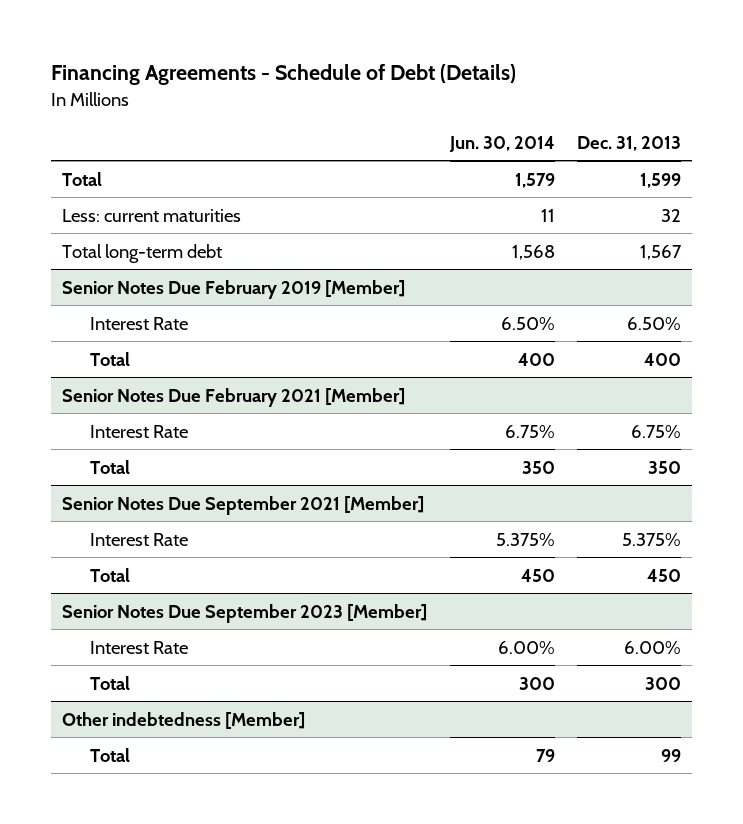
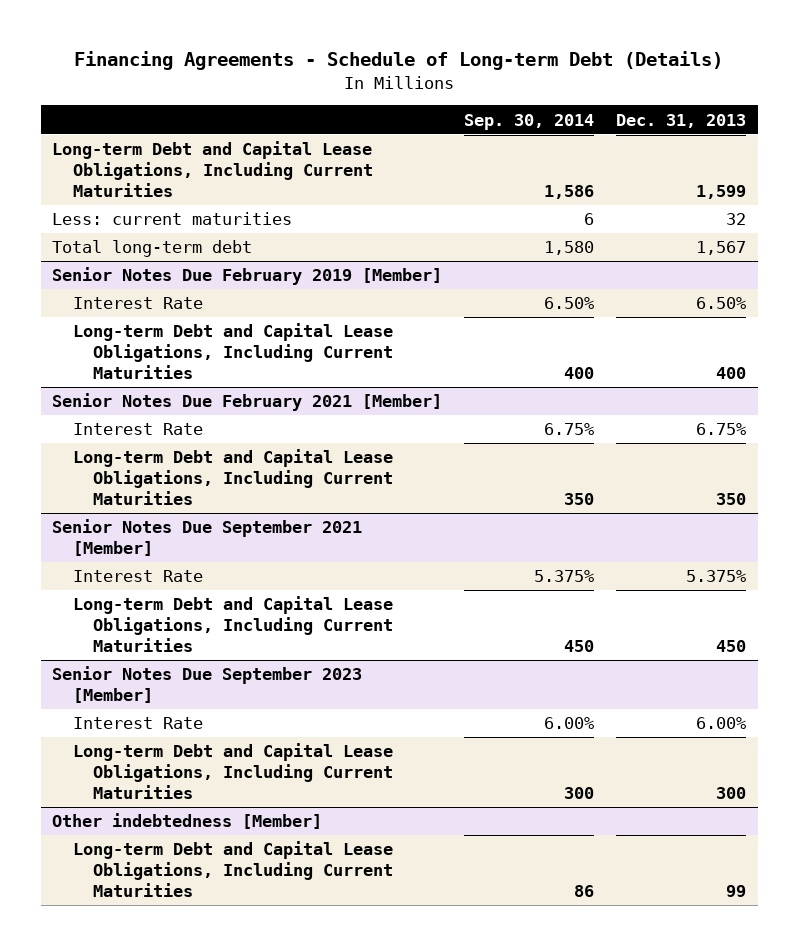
[51,64,517,86] Financing Agreements - Schedule of Debt (Details) -> [74,51,724,71] Financing Agreements - Schedule of Long-term Debt (Details)
[448,135,555,152] Jun. 30, 2014 -> none
none -> [464,113,595,130] Sep. 30, 2014
[62,171,103,186] Total -> [51,141,373,197] Long-term Debt and Capital Lease Obligations, Including Current Maturities
[90,351,131,366] Total -> none
none -> [72,323,394,379] Long-term Debt and Capital Lease Obligations, Including Current Maturities
[90,459,131,474] Total -> none
none -> [72,449,394,505] Long-term Debt and Capital Lease Obligations, Including Current Maturities
[90,567,131,582] Total -> none
none -> [72,596,394,652] Long-term Debt and Capital Lease Obligations, Including Current Maturities
[90,675,131,690] Total -> none
none -> [72,743,394,799] Long-term Debt and Capital Lease Obligations, Including Current Maturities
[90,747,131,762] Total -> none
none -> [72,841,394,897] Long-term Debt and Capital Lease Obligations, Including Current Maturities

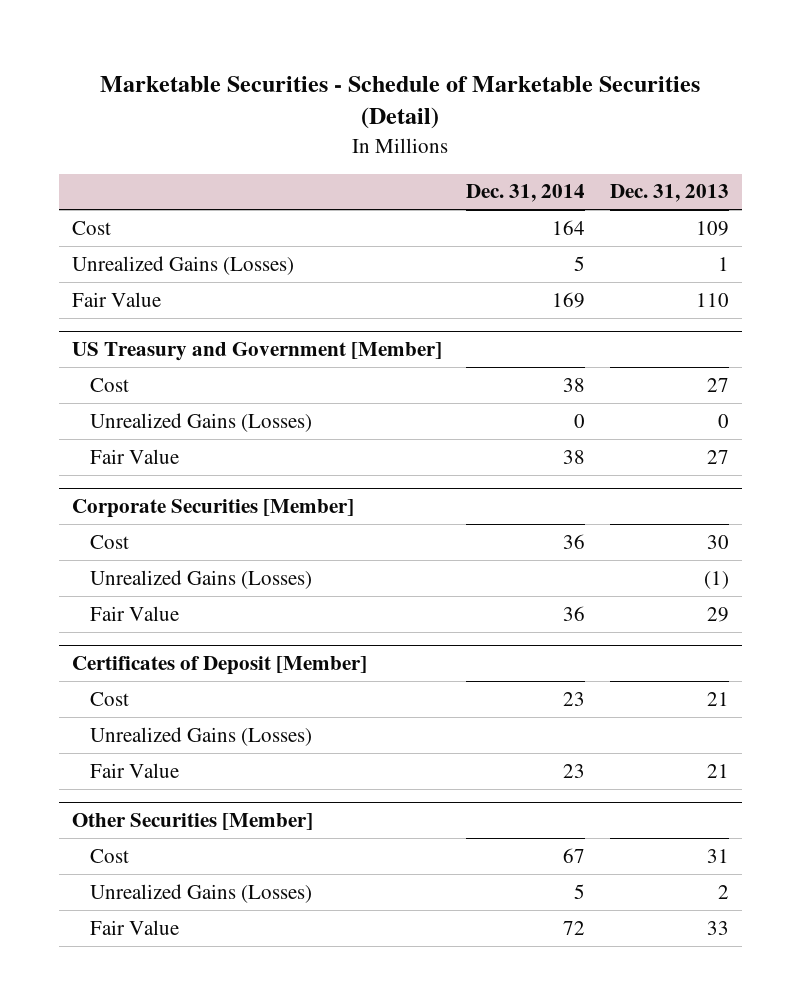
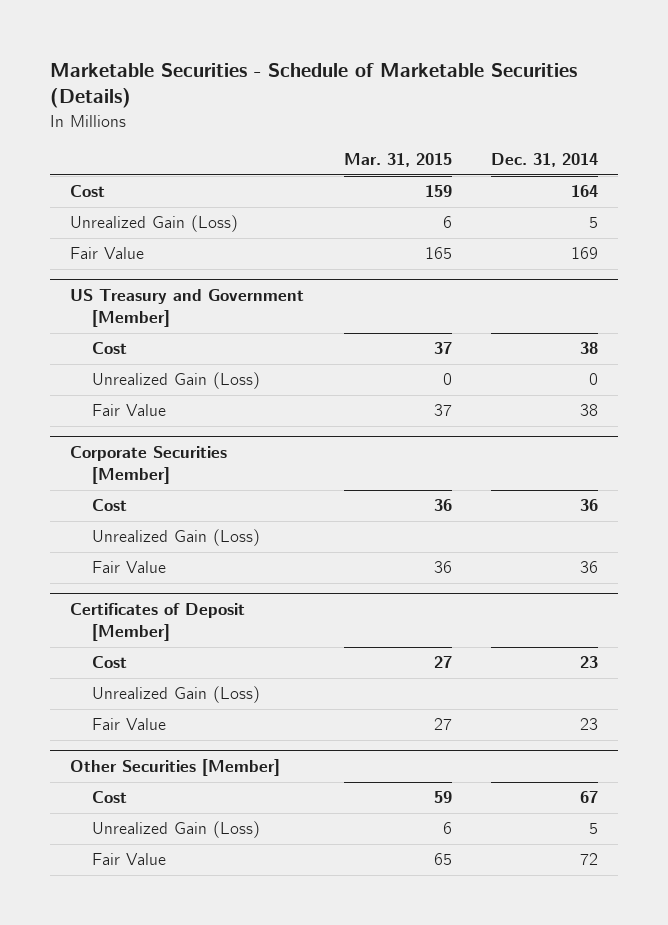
[100,75,701,130] Marketable Securities - Schedule of Marketable Securities (Detail) -> [50,62,578,109] Marketable Securities - Schedule of Marketable Securities (Details)
[610,184,730,203] Dec. 31, 2013 -> none
none -> [343,153,452,168] Mar. 31, 2015
[71,255,294,275] Unrealized Gains (Losses) -> [69,215,238,233] Unrealized Gain (Loss)
[90,412,313,432] Unrealized Gains (Losses) -> [92,372,261,390] Unrealized Gain (Loss)
[90,569,313,589] Unrealized Gains (Losses) -> [92,529,261,547] Unrealized Gain (Loss)
[90,726,313,746] Unrealized Gains (Losses) -> [92,686,261,704] Unrealized Gain (Loss)
[90,883,313,903] Unrealized Gains (Losses) -> [92,821,261,839] Unrealized Gain (Loss)

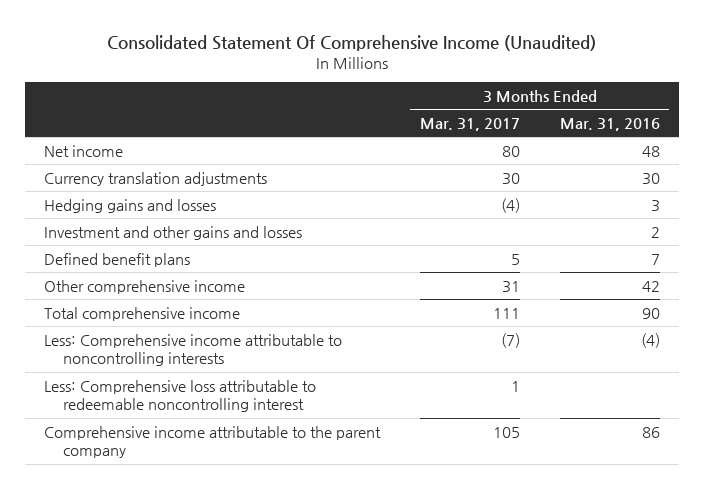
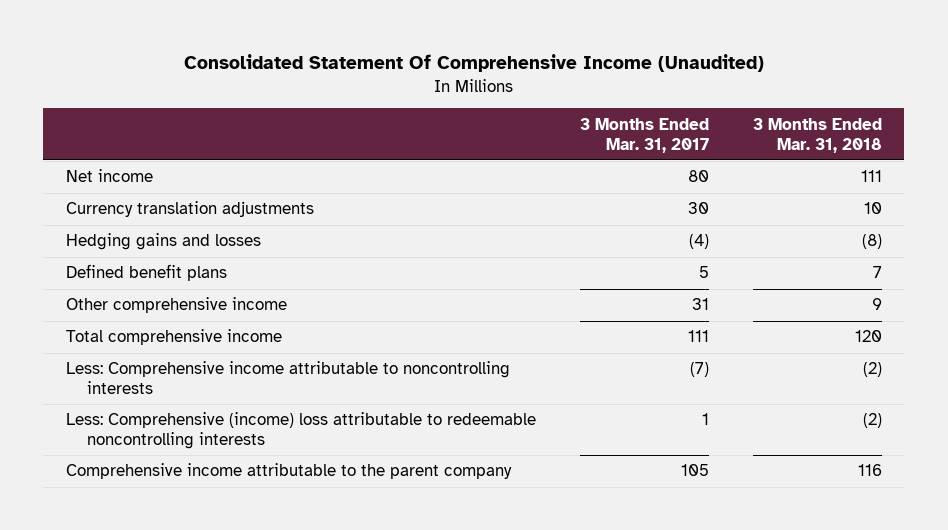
[559,117,660,131] Mar. 31, 2016 -> none
none -> [753,117,883,153] 3 Months Ended Mar. 31, 2018
[44,225,303,240] Investment and other gains and losses -> none
[44,379,317,413] Less: Comprehensive loss attributable to redeemable noncontrolling interest -> [65,412,536,450] Less: Comprehensive (income) loss attributable to redeemable noncontrolling interests

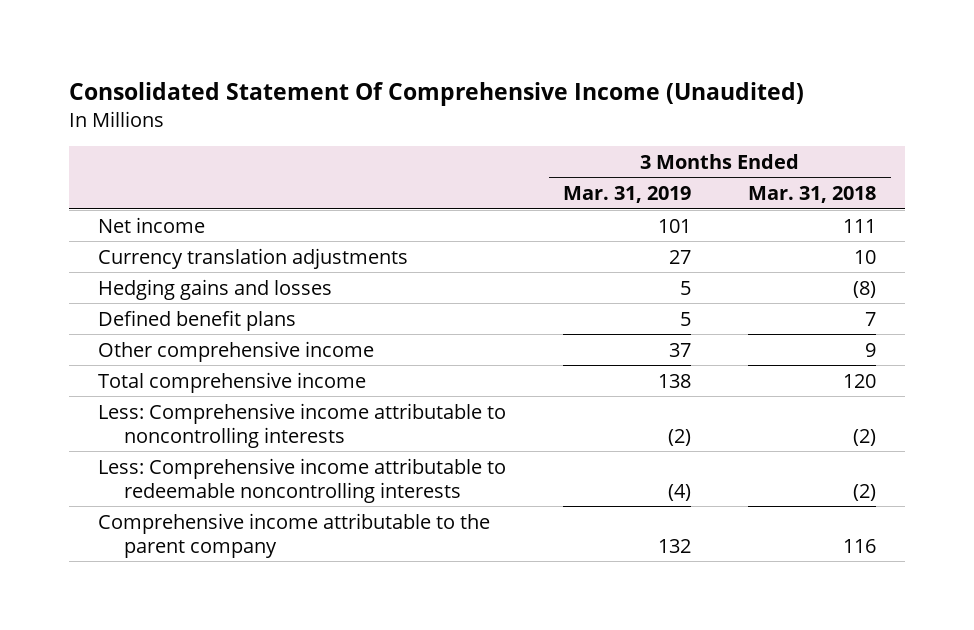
[579,117,709,153] 3 Months Ended Mar. 31, 2017 -> none
none -> [562,186,691,204] Mar. 31, 2019
[65,412,536,450] Less: Comprehensive (income) loss attributable to redeemable noncontrolling interests -> [97,457,506,503] Less: Comprehensive income attributable to redeemable noncontrolling interests

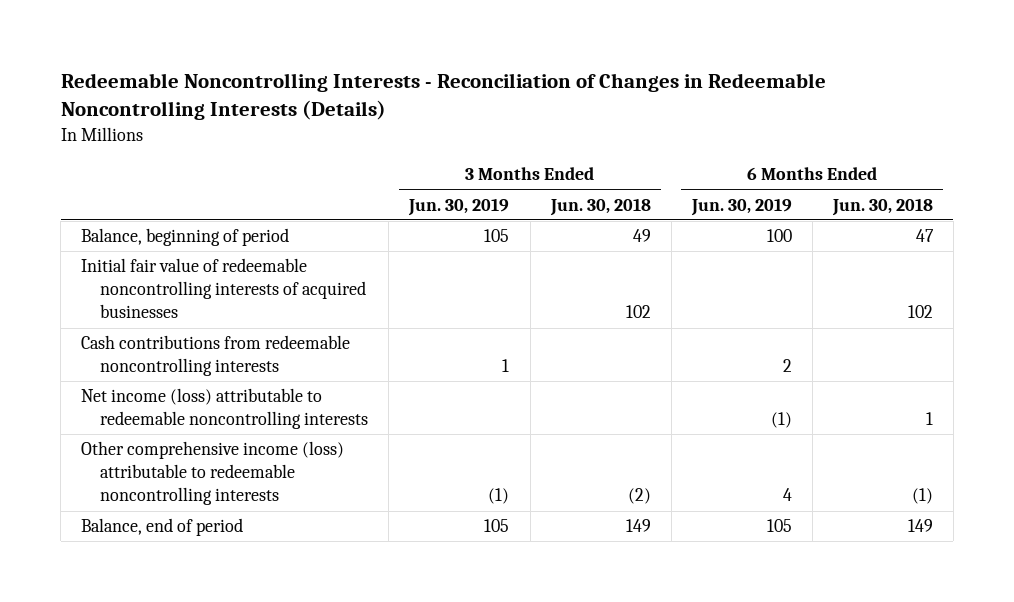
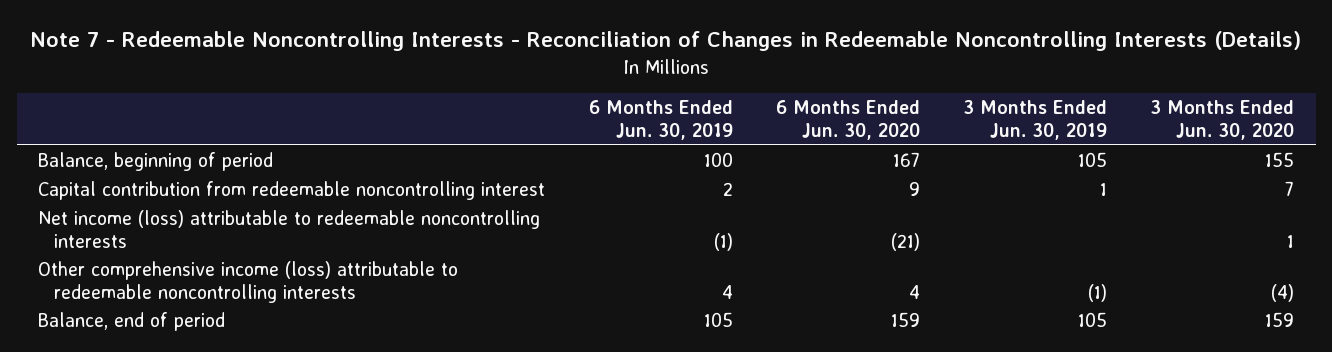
[60,73,826,121] Redeemable Noncontrolling Interests - Reconciliation of Changes in Redeemable Noncontrolling Interests (Details) -> [30,31,1302,52] Note 7 - Redeemable Noncontrolling Interests - Reconciliation of Changes in Redeemable Noncontrolling Interests (Details)
[549,197,651,216] Jun. 30, 2018 -> none
[831,197,933,216] Jun. 30, 2018 -> none
none -> [775,100,920,140] 6 Months Ended Jun. 30, 2020
none -> [1149,100,1294,140] 3 Months Ended Jun. 30, 2020
[81,258,367,319] Initial fair value of redeemable noncontrolling interests of acquired businesses -> none
[81,335,351,377] Cash contributions from redeemable noncontrolling interests -> [38,180,546,200] Capital contribution from redeemable noncontrolling interest

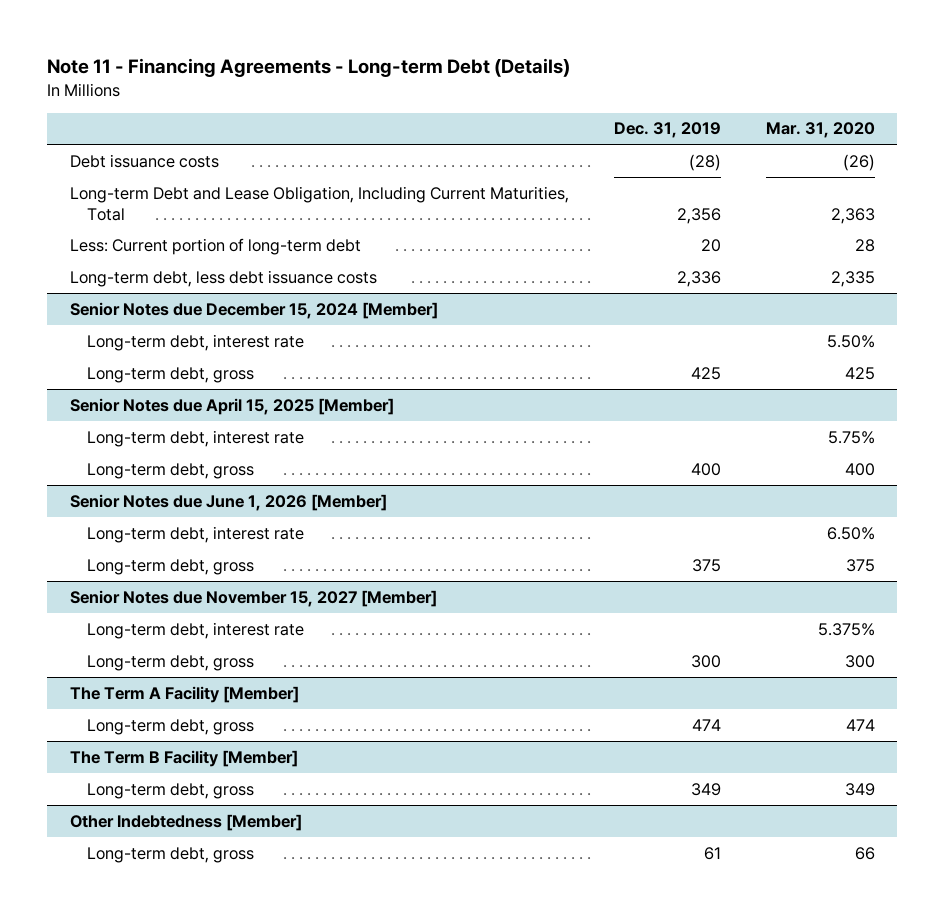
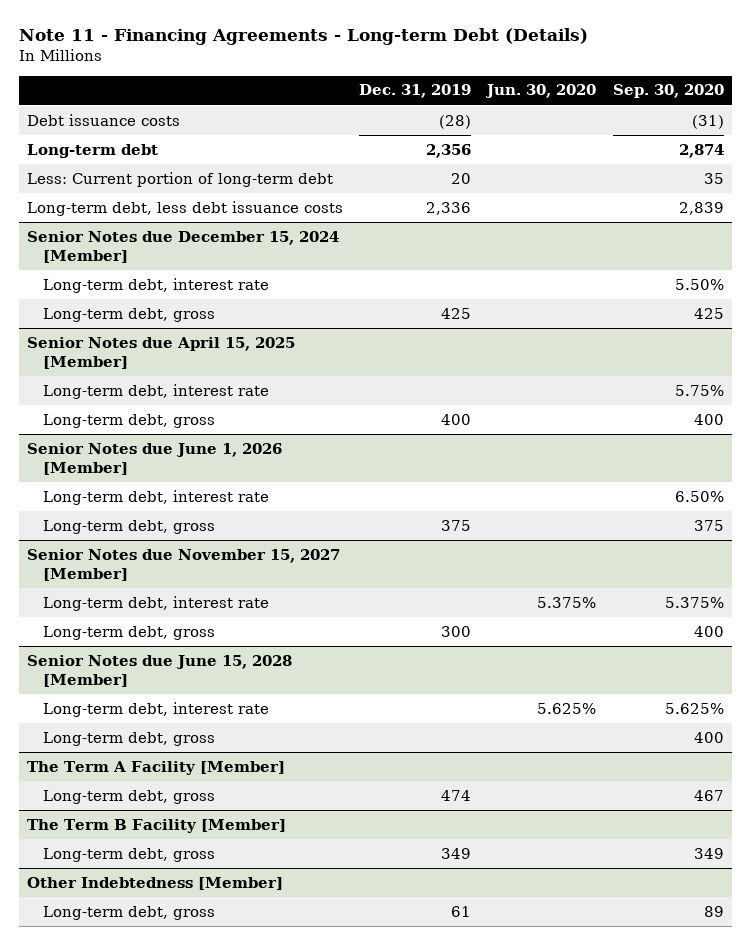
[765,122,875,139] Mar. 31, 2020 -> none
none -> [485,84,597,99] Jun. 30, 2020
none -> [612,84,724,99] Sep. 30, 2020
[69,185,569,221] Long-term Debt and Lease Obligation, Including Current Maturities, Total -> [26,143,158,158] Long-term debt
none -> [26,654,292,687] Senior Notes due June 15, 2028 [Member]
none -> [42,701,269,717] Long-term debt, interest rate
none -> [42,731,215,746] Long-term debt, gross

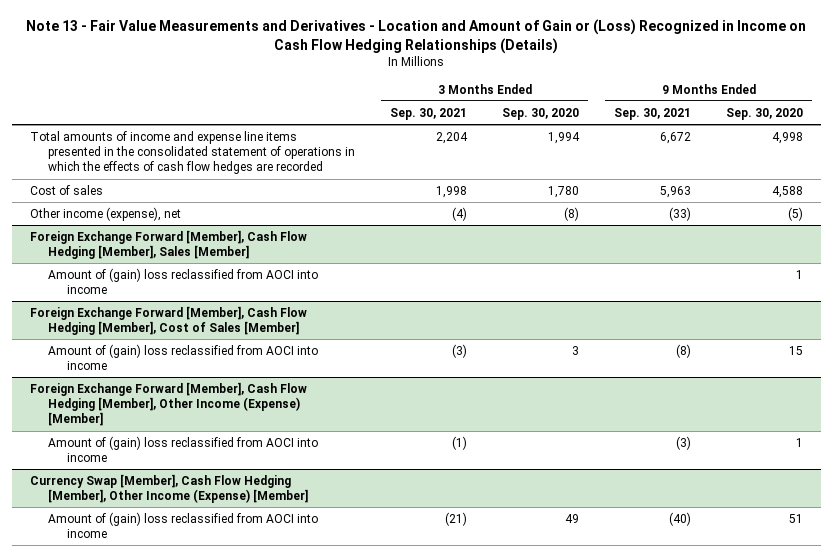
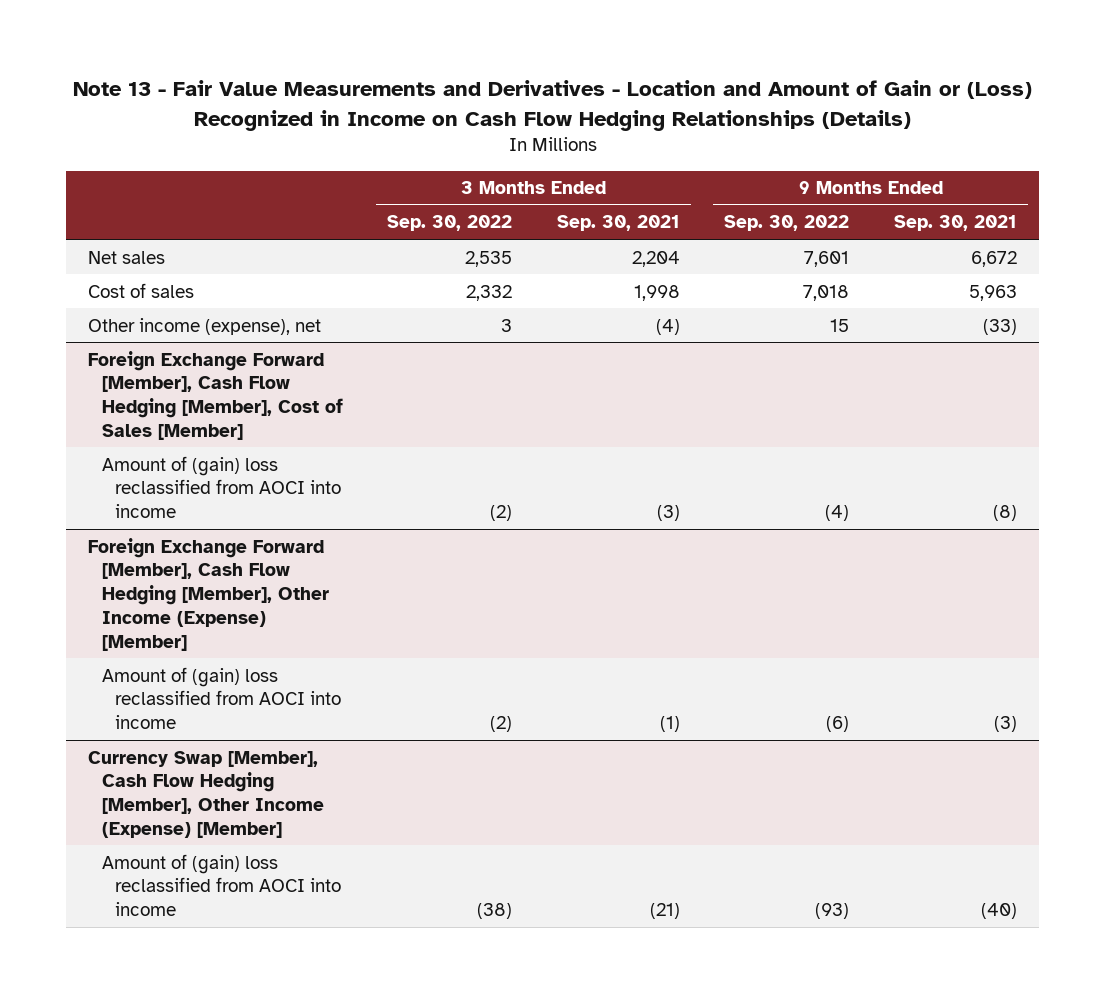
[502,107,580,120] Sep. 30, 2020 -> none
[726,107,804,120] Sep. 30, 2020 -> none
none -> [387,215,513,232] Sep. 30, 2022
none -> [724,215,850,232] Sep. 30, 2022
[29,130,356,175] Total amounts of income and expense line items presented in the consolidated statement of operations in which the effects of cash flow hedges are recorded -> [88,250,166,264] Net sales
[29,229,307,260] Foreign Exchange Forward [Member], Cash Flow Hedging [Member], Sales [Member] -> none
[48,267,319,295] Amount of (gain) loss reclassified from AOCI into income -> none

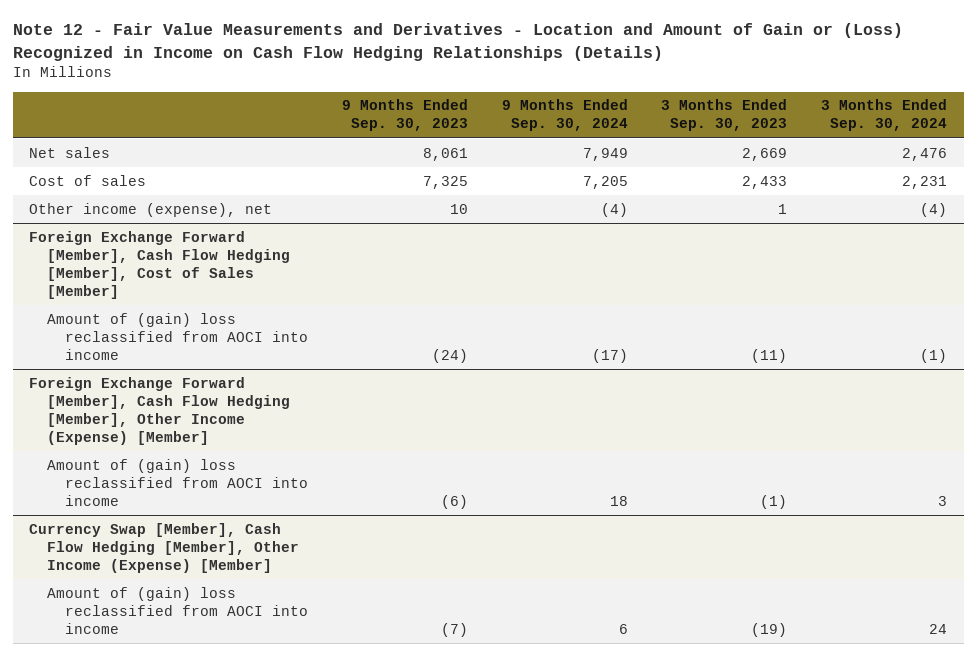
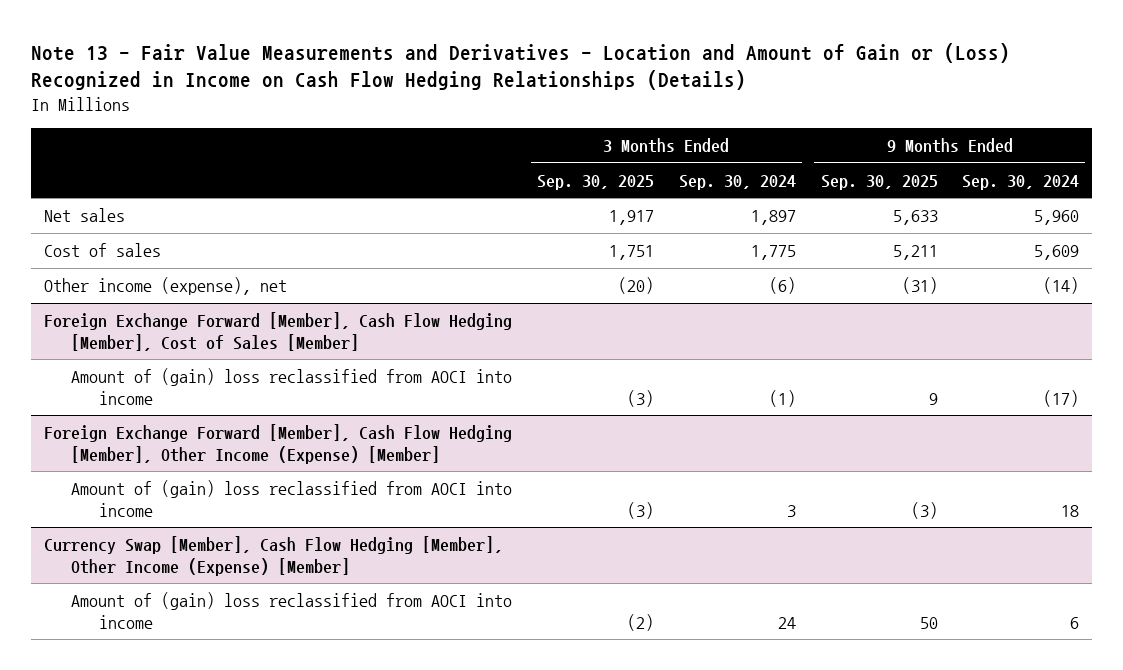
[12,23,903,61] Note 12 - Fair Value Measurements and Derivatives - Location and Amount of Gain or (Loss) Recognized in Income on Cash Flow Hedging Relationships (Details) -> [31,42,1011,91] Note 13 - Fair Value Measurements and Derivatives - Location and Amount of Gain or (Loss) Recognized in Income on Cash Flow Hedging Relationships (Details)
[341,99,468,132] 9 Months Ended Sep. 30, 2023 -> none
[661,99,788,132] 3 Months Ended Sep. 30, 2023 -> none
none -> [536,174,654,190] Sep. 30, 2025
none -> [820,174,938,190] Sep. 30, 2025
[582,147,628,161] 7,949 -> [1034,209,1080,225] 5,960
[901,147,947,161] 2,476 -> [750,209,796,225] 1,897
[582,175,628,189] 7,205 -> [1034,244,1080,260] 5,609
[901,175,947,189] 2,231 -> [750,244,796,260] 1,775
[600,202,628,217] (4) -> [1043,276,1080,294] (14)
[919,202,947,217] (4) -> [768,276,796,294] (6)

